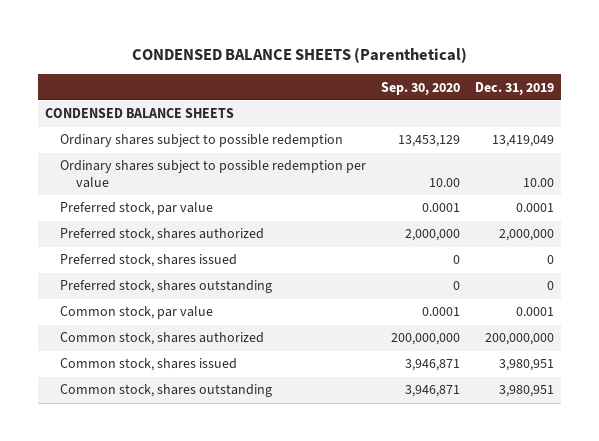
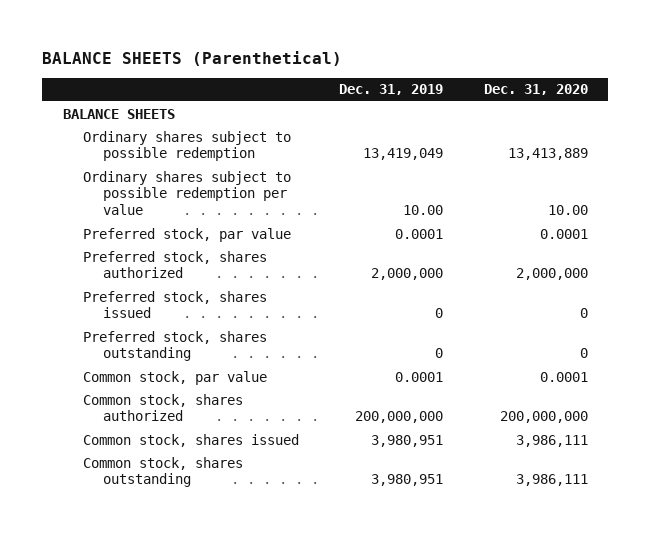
[131,47,467,64] CONDENSED BALANCE SHEETS (Parenthetical) -> [42,50,343,66] BALANCE SHEETS (Parenthetical)
[381,81,461,95] Sep. 30, 2020 -> none
none -> [483,84,588,96] Dec. 31, 2020
[45,108,235,119] CONDENSED BALANCE SHEETS -> [62,108,175,119] BALANCE SHEETS

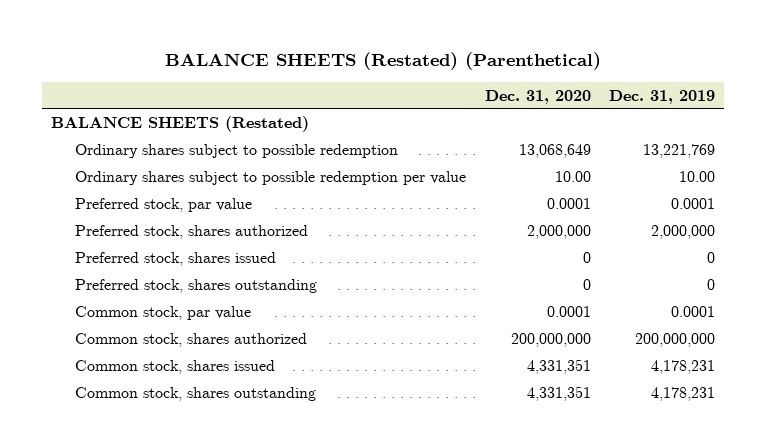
[42,50,343,66] BALANCE SHEETS (Parenthetical) -> [165,52,602,71] BALANCE SHEETS (Restated) (Parenthetical)
[62,108,175,119] BALANCE SHEETS -> [51,115,310,132] BALANCE SHEETS (Restated)
[363,148,444,161] 13,419,049 -> [643,143,716,158] 13,221,769
[507,148,588,161] 13,413,889 -> [518,143,591,158] 13,068,649
[371,434,444,447] 3,980,951 -> [651,359,716,374] 4,178,231
[515,434,588,447] 3,986,111 -> [526,358,591,374] 4,331,351
[371,474,444,487] 3,980,951 -> [651,386,716,401] 4,178,231
[515,474,588,487] 3,986,111 -> [526,385,591,401] 4,331,351

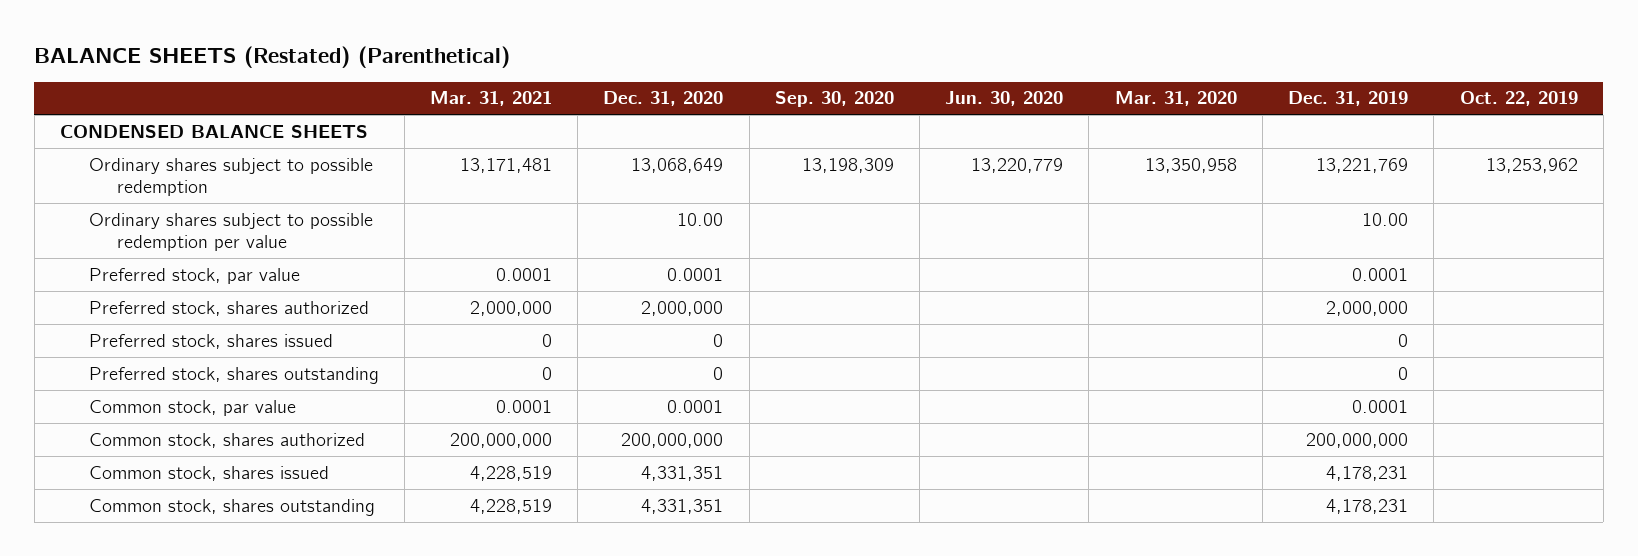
none -> [429,91,552,107] Mar. 31, 2021
none -> [774,91,894,108] Sep. 30, 2020
none -> [945,91,1064,107] Jun. 30, 2020
none -> [1114,91,1237,107] Mar. 31, 2020
none -> [1459,91,1578,107] Oct. 22, 2019
[51,115,310,132] BALANCE SHEETS (Restated) -> [60,124,369,138] CONDENSED BALANCE SHEETS

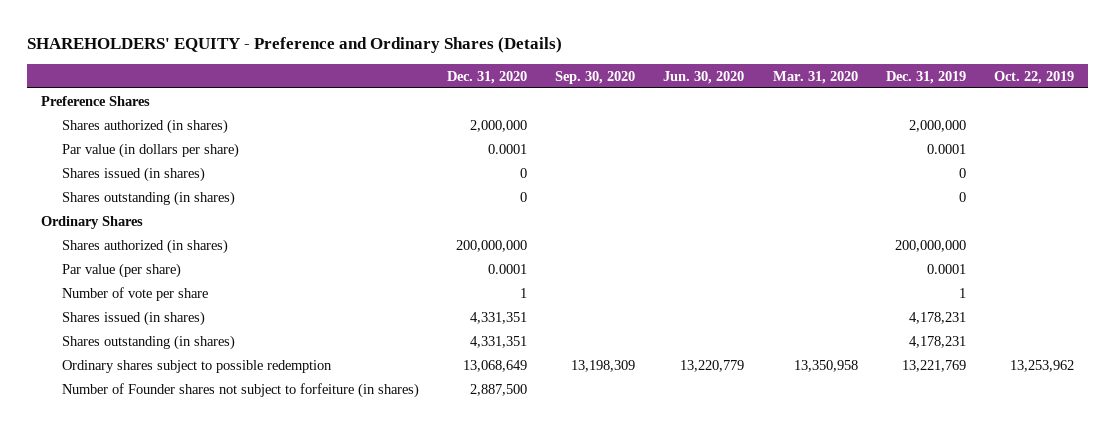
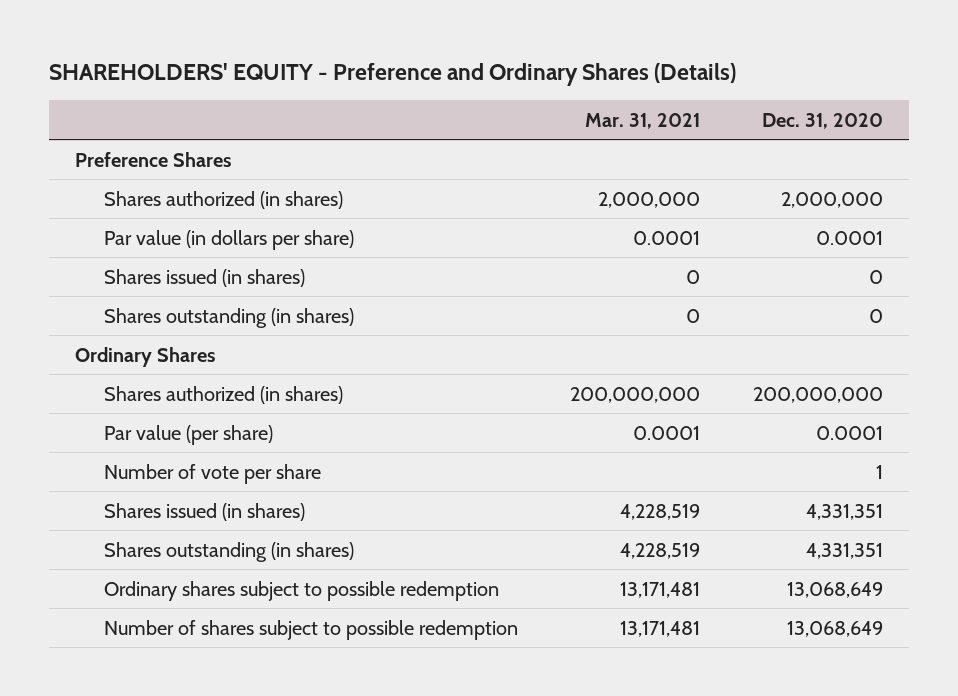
[555,70,636,84] Sep. 30, 2020 -> none
[663,70,745,84] Jun. 30, 2020 -> none
[772,70,858,84] Mar. 31, 2020 -> none
[885,70,966,84] Dec. 31, 2019 -> none
[994,70,1075,84] Oct. 22, 2019 -> none
none -> [585,112,701,129] Mar. 31, 2021
[61,382,419,398] Number of Founder shares not subject to forfeiture (in shares) -> none
none -> [103,619,518,640] Number of shares subject to possible redemption

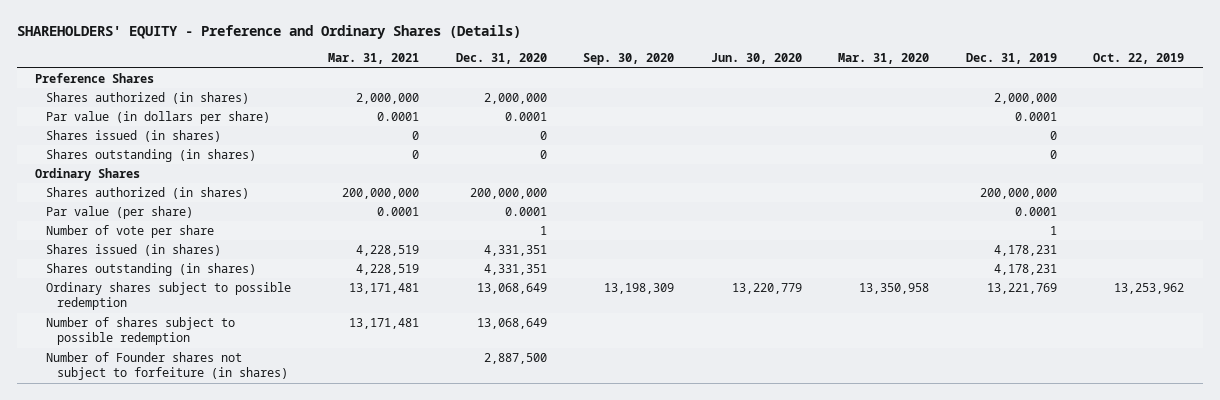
none -> [583,53,675,66] Sep. 30, 2020
none -> [710,53,802,65] Jun. 30, 2020
none -> [838,53,930,65] Mar. 31, 2020
none -> [965,53,1057,65] Dec. 31, 2019
none -> [1093,53,1185,65] Oct. 22, 2019
none -> [46,352,289,381] Number of Founder shares not subject to forfeiture (in shares)

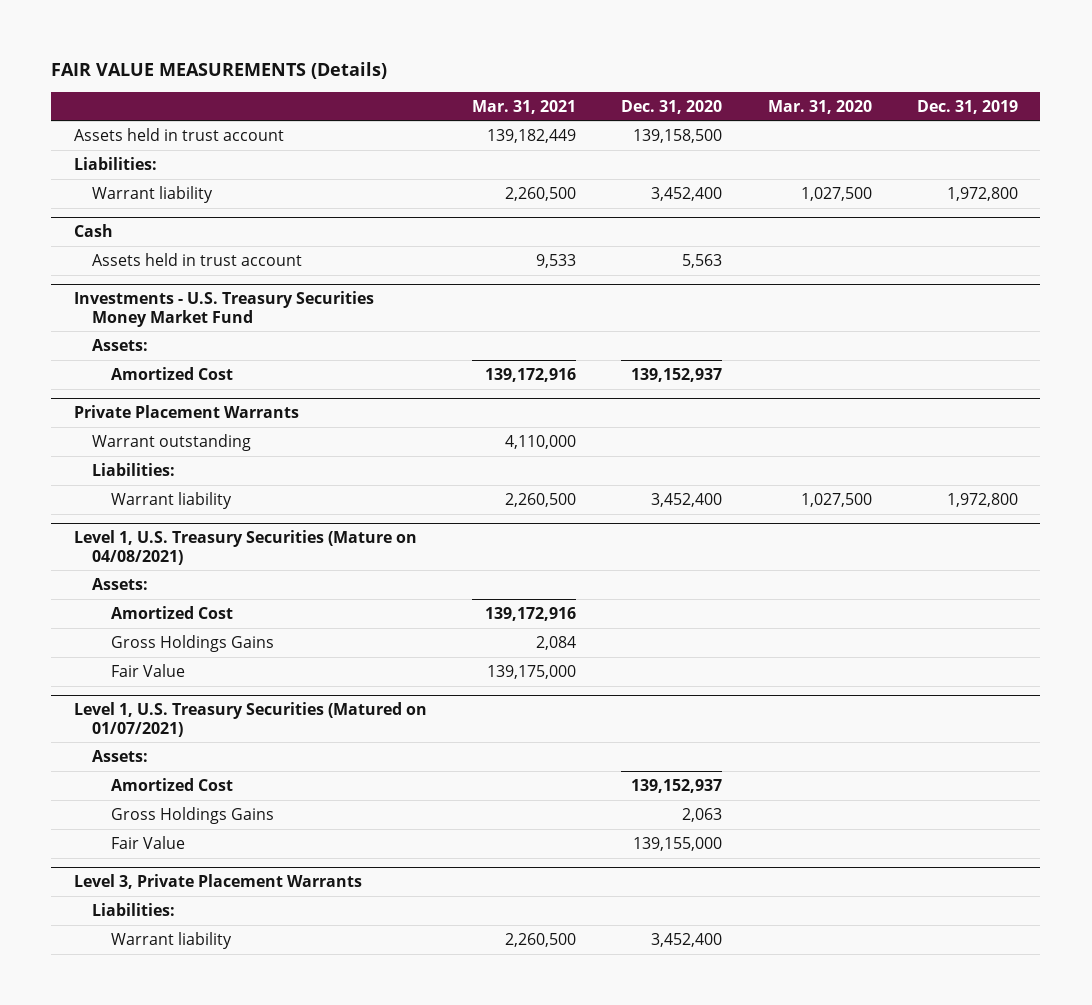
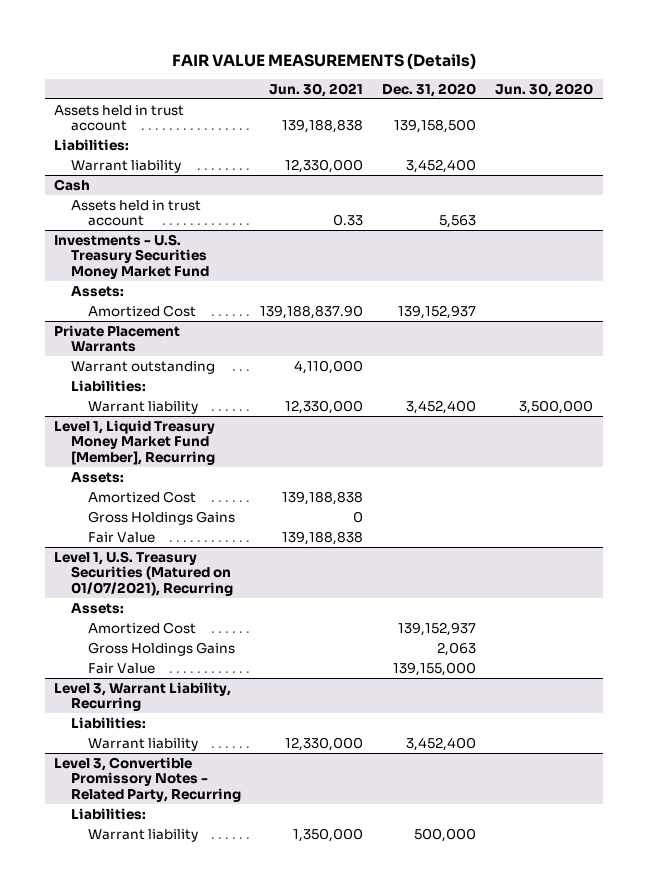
[472,99,577,114] Mar. 31, 2021 -> none
[767,99,872,114] Mar. 31, 2020 -> none
[916,99,1018,114] Dec. 31, 2019 -> none
none -> [268,82,363,97] Jun. 30, 2021
none -> [495,82,594,97] Jun. 30, 2020
[73,530,417,565] Level 1, U.S. Treasury Securities (Mature on 04/08/2021) -> none
none -> [54,419,216,466] Level 1, Liquid Treasury Money Market Fund [Member], Recurring
[73,702,427,737] Level 1, U.S. Treasury Securities (Matured on 01/07/2021) -> [54,550,233,597] Level 1, U.S. Treasury Securities (Matured on 01/07/2021), Recurring
[73,874,362,890] Level 3, Private Placement Warrants -> none
none -> [54,681,232,712] Level 3, Warrant Liability, Recurring
none -> [54,756,241,803] Level 3, Convertible Promissory Notes - Related Party, Recurring
none -> [70,807,146,820] Liabilities:
none -> [87,828,198,842] Warrant liability

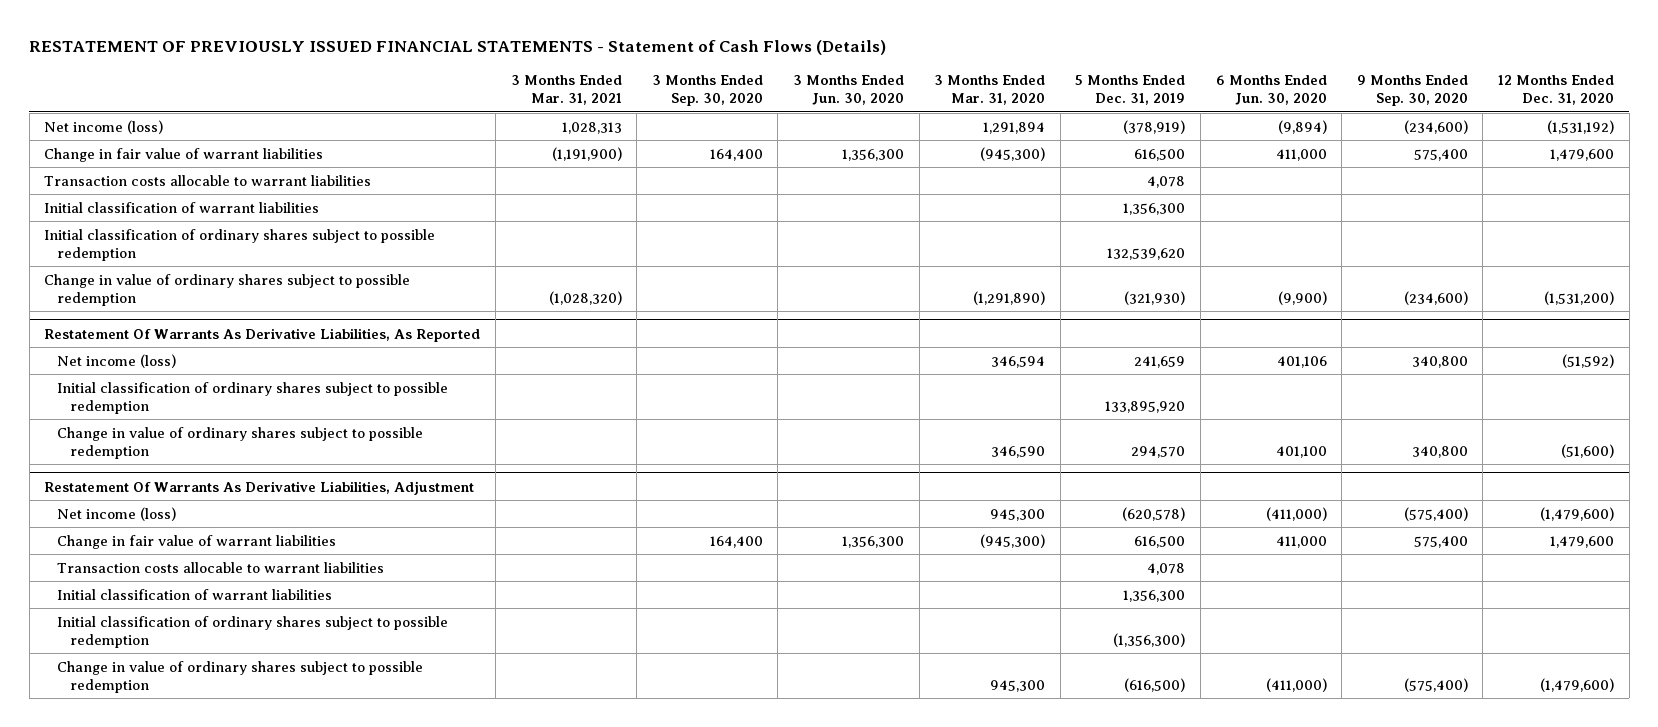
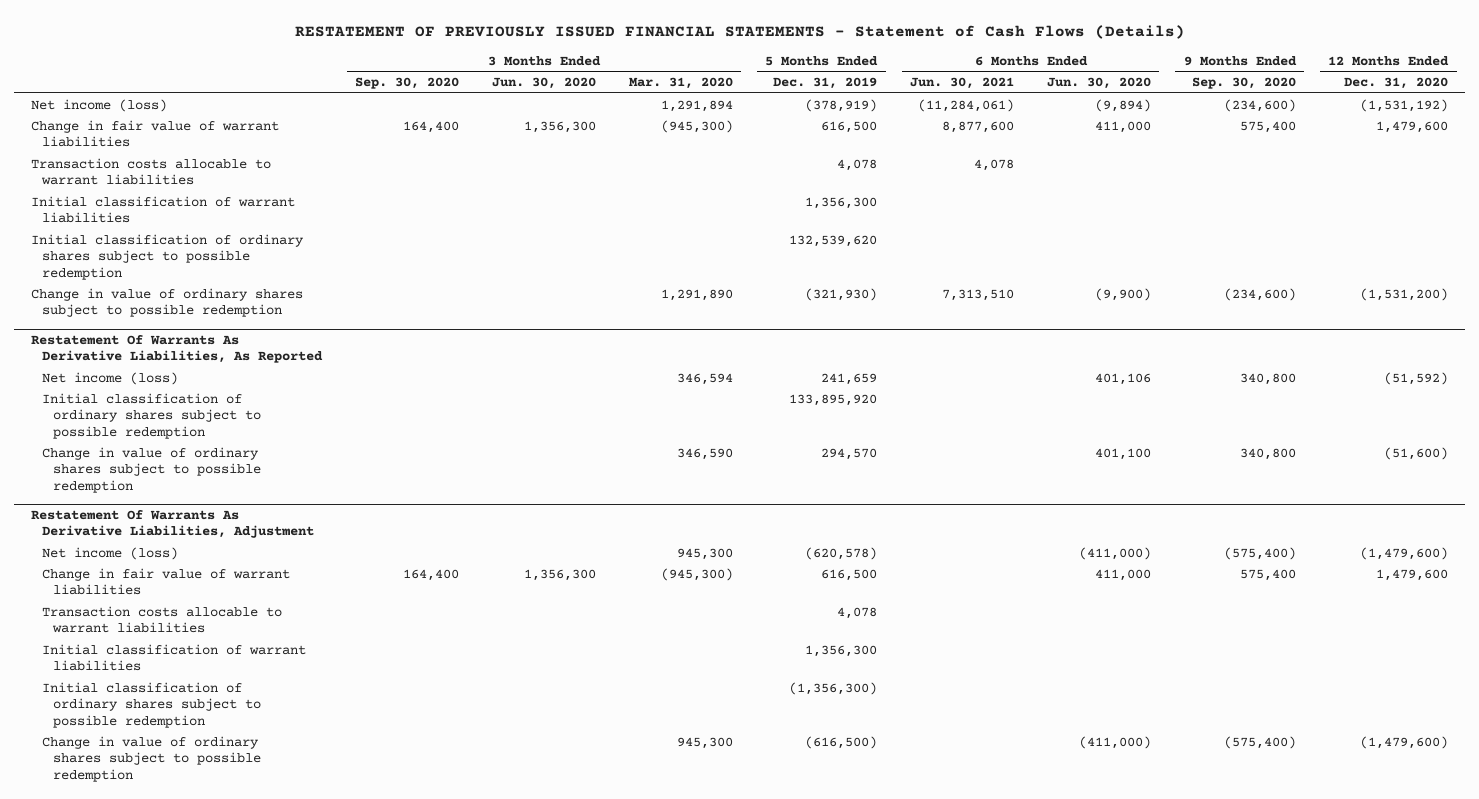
[510,75,622,106] 3 Months Ended Mar. 31, 2021 -> none
none -> [910,77,1015,90] Jun. 30, 2021
[973,290,1046,305] (1,291,890) -> [660,288,733,301] 1,291,890

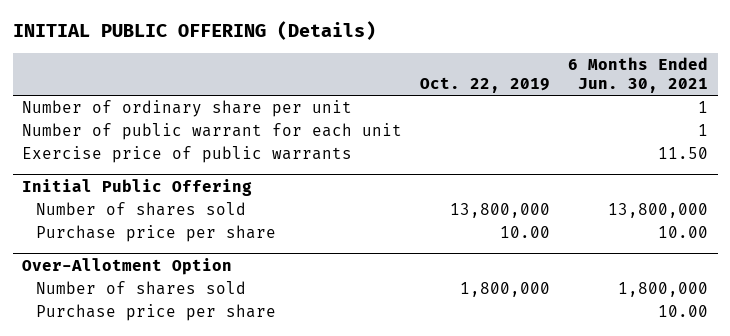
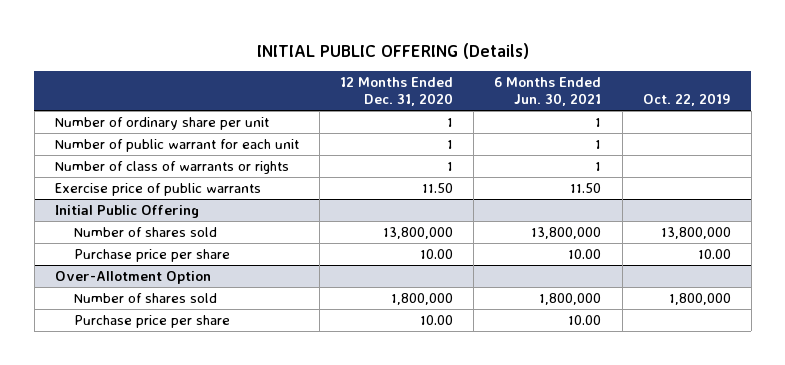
none -> [340,77,454,107] 12 Months Ended Dec. 31, 2020
none -> [54,161,289,175] Number of class of warrants or rights

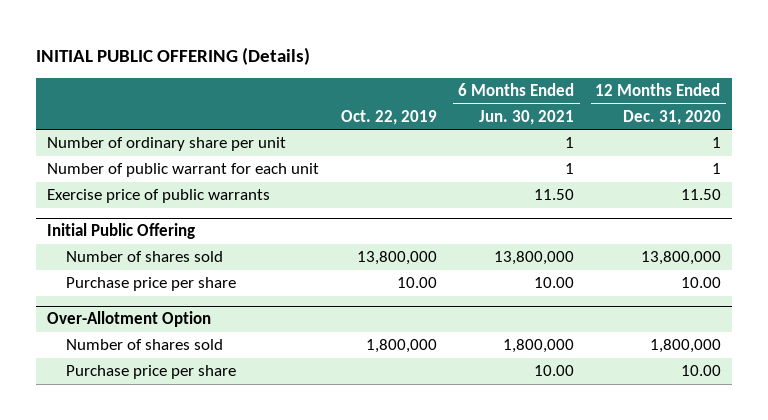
[54,161,289,175] Number of class of warrants or rights -> none

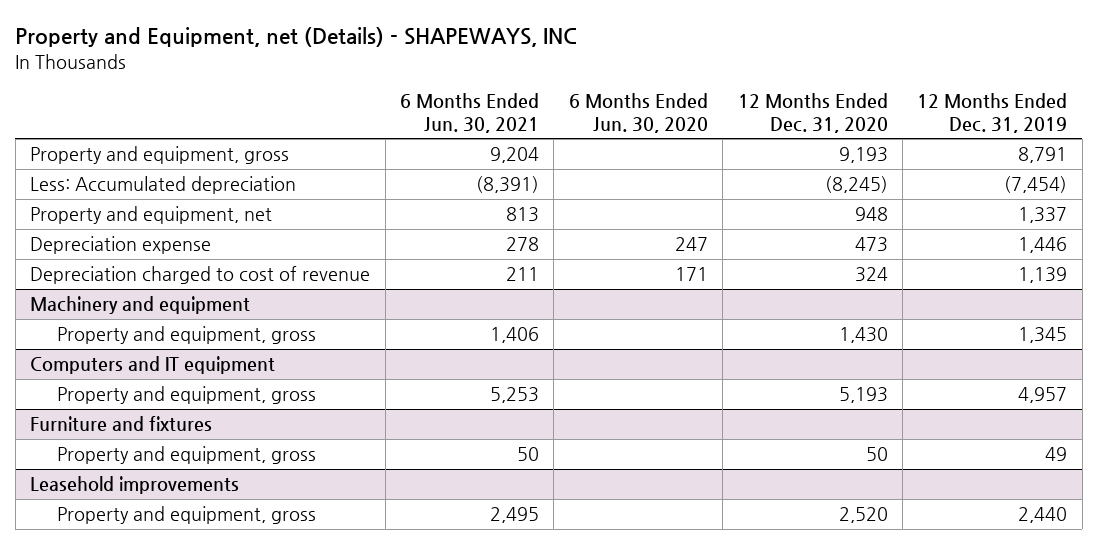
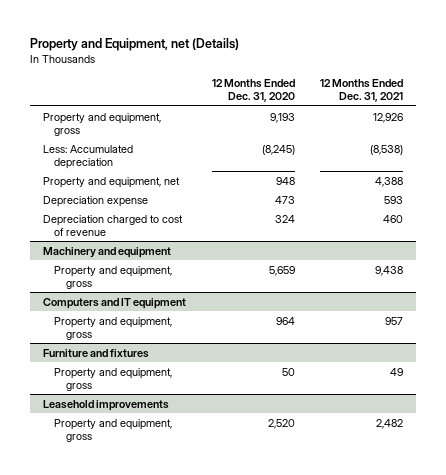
[15,27,578,48] Property and Equipment, net (Details) - SHAPEWAYS, INC -> [30,37,240,51] Property and Equipment, net (Details)
[400,93,540,133] 6 Months Ended Jun. 30, 2021 -> none
[568,93,708,133] 6 Months Ended Jun. 30, 2020 -> none
[917,93,1068,133] 12 Months Ended Dec. 31, 2019 -> none
none -> [319,79,403,103] 12 Months Ended Dec. 31, 2021
[838,327,888,344] 1,430 -> [268,265,295,276] 5,659
[838,387,888,404] 5,193 -> [275,316,295,325] 964

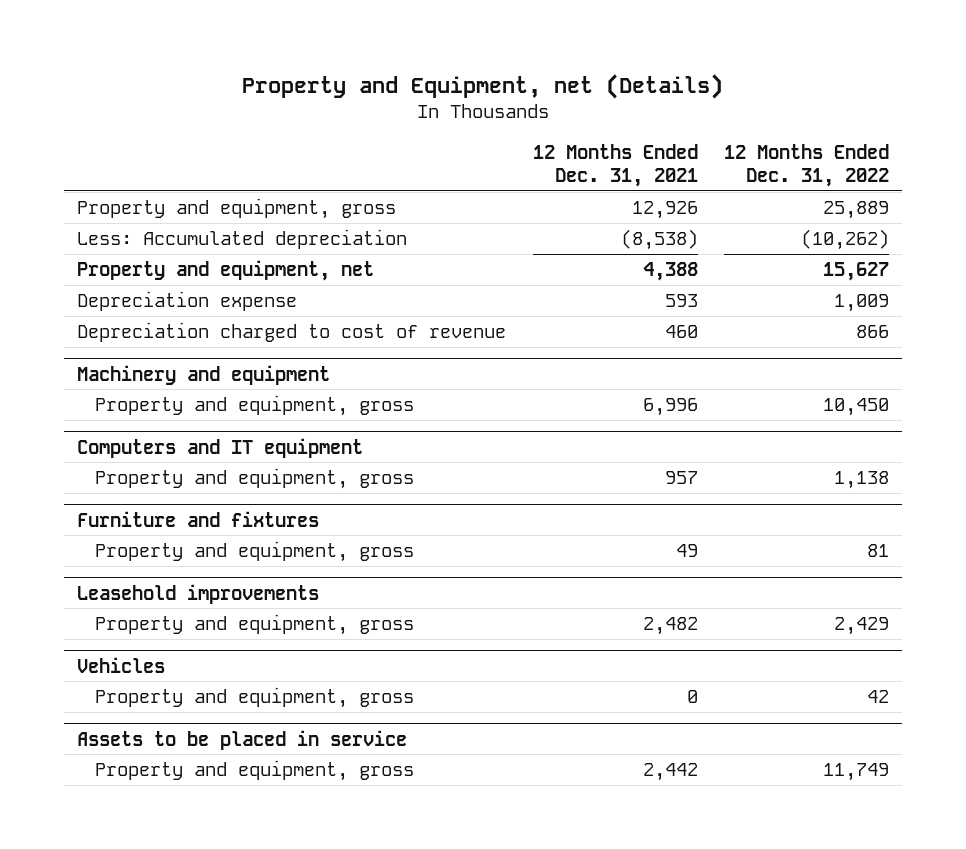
[211,79,295,103] 12 Months Ended Dec. 31, 2020 -> none
none -> [724,143,890,187] 12 Months Ended Dec. 31, 2022
[374,265,403,276] 9,438 -> [642,397,698,416] 6,996
none -> [77,656,166,673] Vehicles
none -> [94,686,414,708] Property and equipment, gross
none -> [77,729,408,750] Assets to be placed in service
none -> [94,759,414,781] Property and equipment, gross

